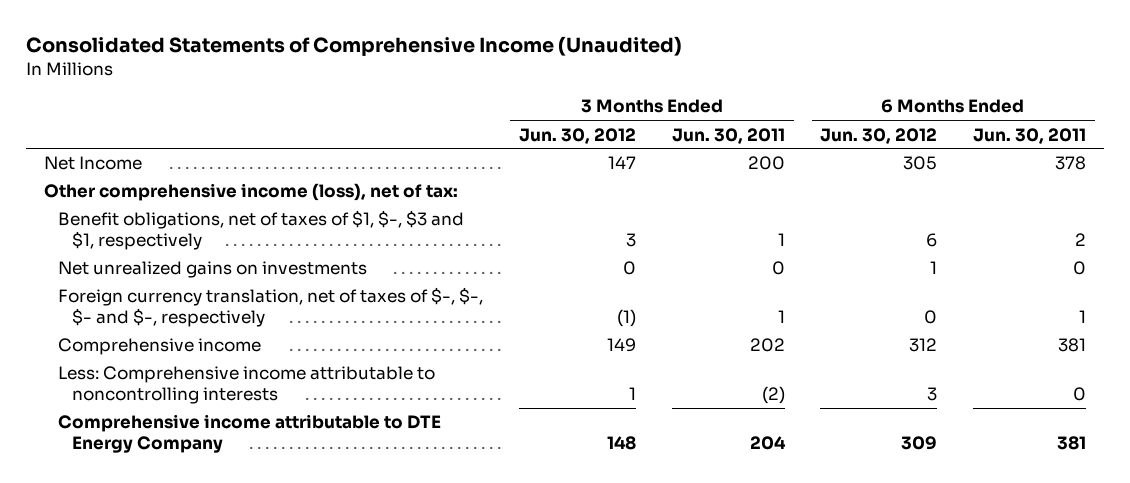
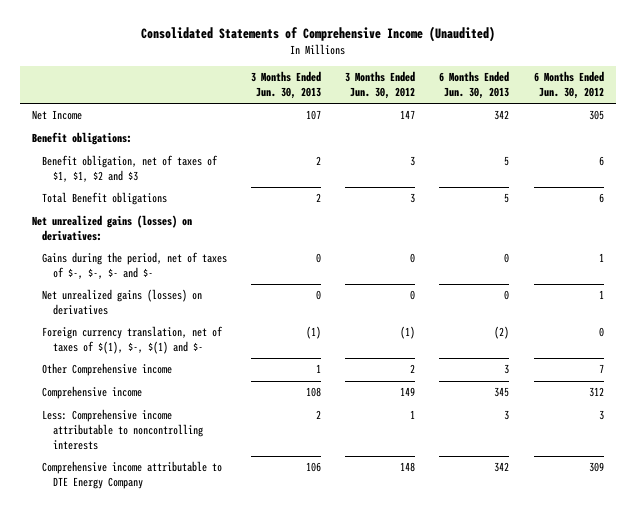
[671,127,785,144] Jun. 30, 2011 -> none
[973,127,1087,144] Jun. 30, 2011 -> none
none -> [251,71,322,100] 3 Months Ended Jun. 30, 2013
none -> [439,71,510,100] 6 Months Ended Jun. 30, 2013
[43,183,458,202] Other comprehensive income (loss), net of tax: -> none
none -> [31,132,132,146] Benefit obligations:
none -> [42,155,219,183] Benefit obligation, net of taxes of $1, $1, $2 and $3
[57,210,464,250] Benefit obligations, net of taxes of $1, $-, $3 and $1, respectively -> [42,192,168,206] Total Benefit obligations
none -> [31,215,192,242] Net unrealized gains (losses) on derivatives:
none -> [42,252,228,280] Gains during the period, net of taxes of $-, $-, $- and $-
[57,261,367,279] Net unrealized gains on investments -> [42,289,203,316] Net unrealized gains (losses) on derivatives
[57,287,483,327] Foreign currency translation, net of taxes of $-, $-, $- and $-, respectively -> [42,326,224,355] Foreign currency translation, net of taxes of $(1), $-, $(1) and $-
none -> [42,363,173,377] Other Comprehensive income

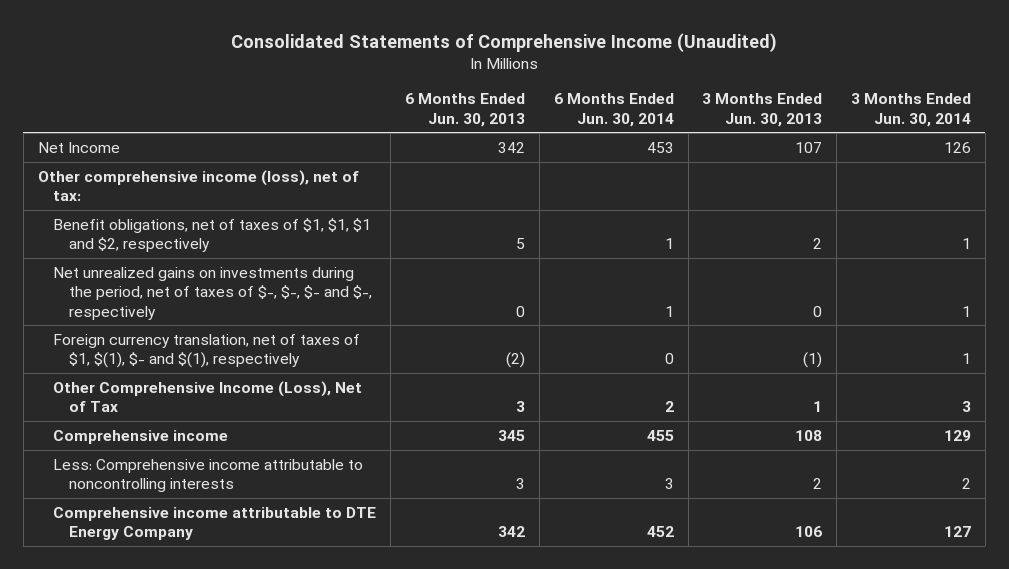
[345,71,416,100] 3 Months Ended Jun. 30, 2012 -> none
[533,71,604,100] 6 Months Ended Jun. 30, 2012 -> none
none -> [553,93,674,127] 6 Months Ended Jun. 30, 2014
none -> [851,93,972,127] 3 Months Ended Jun. 30, 2014
[31,132,132,146] Benefit obligations: -> none
[42,155,219,183] Benefit obligation, net of taxes of $1, $1, $2 and $3 -> none
[31,215,192,242] Net unrealized gains (losses) on derivatives: -> none
[42,289,203,316] Net unrealized gains (losses) on derivatives -> none
[42,363,173,377] Other Comprehensive income -> none
none -> [37,169,359,202] Other comprehensive income (loss), net of tax:
[42,192,168,206] Total Benefit obligations -> [53,217,372,253] Benefit obligations, net of taxes of $1, $1, $1 and $2, respectively
[42,252,228,280] Gains during the period, net of taxes of $-, $-, $- and $- -> [53,266,372,320] Net unrealized gains on investments during the period, net of taxes of $-, $-, $- and $-, respectively
[42,326,224,355] Foreign currency translation, net of taxes of $(1), $-, $(1) and $- -> [53,333,361,369] Foreign currency translation, net of taxes of $1, $(1), $- and $(1), respectively
none -> [53,380,363,413] Other Comprehensive Income (Loss), Net of Tax

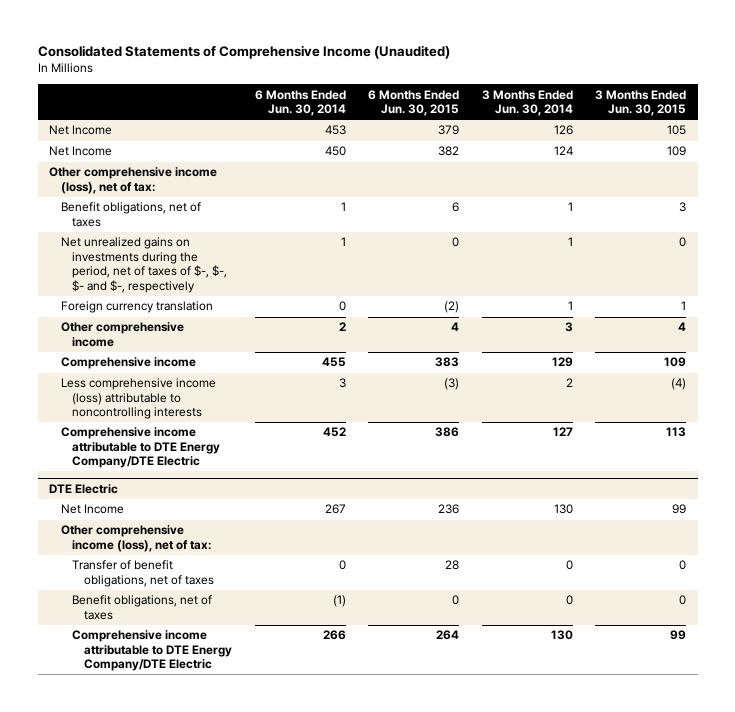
[405,93,526,127] 6 Months Ended Jun. 30, 2013 -> none
[702,93,823,127] 3 Months Ended Jun. 30, 2013 -> none
none -> [368,89,460,117] 6 Months Ended Jun. 30, 2015
none -> [595,89,687,117] 3 Months Ended Jun. 30, 2015
none -> [48,146,112,157] Net Income
[53,217,372,253] Benefit obligations, net of taxes of $1, $1, $1 and $2, respectively -> [60,202,201,227] Benefit obligations, net of taxes
[53,333,361,369] Foreign currency translation, net of taxes of $1, $(1), $- and $(1), respectively -> [60,301,213,314] Foreign currency translation
[53,380,363,413] Other Comprehensive Income (Loss), Net of Tax -> [60,322,184,347] Other comprehensive income
[53,458,364,493] Less: Comprehensive income attributable to noncontrolling interests -> [60,378,216,420] Less comprehensive income (loss) attributable to noncontrolling interests
[53,506,377,541] Comprehensive income attributable to DTE Energy Company -> [60,427,221,469] Comprehensive income attributable to DTE Energy Company/DTE Electric
none -> [48,483,118,494] DTE Electric
none -> [60,504,124,515] Net Income
none -> [60,525,212,552] Other comprehensive income (loss), net of tax:
none -> [72,560,214,587] Transfer of benefit obligations, net of taxes
none -> [72,595,213,620] Benefit obligations, net of taxes
none -> [72,630,232,672] Comprehensive income attributable to DTE Energy Company/DTE Electric

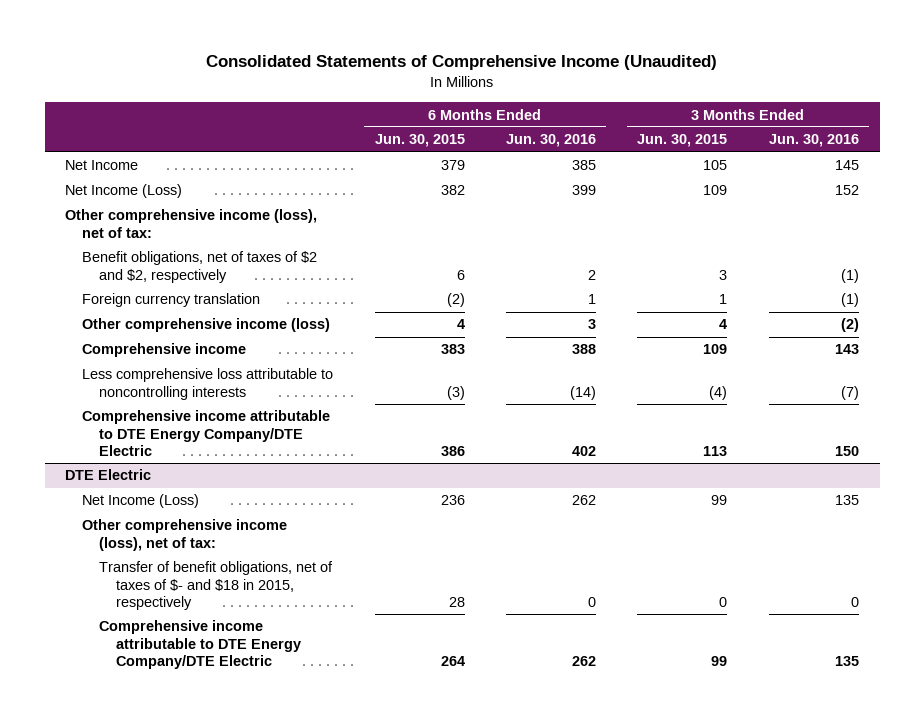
[254,89,346,117] 6 Months Ended Jun. 30, 2014 -> none
[481,89,573,117] 3 Months Ended Jun. 30, 2014 -> none
none -> [506,134,597,148] Jun. 30, 2016
none -> [768,134,859,148] Jun. 30, 2016
[48,146,112,157] Net Income -> [65,184,183,199] Net Income (Loss)
[60,237,228,293] Net unrealized gains on investments during the period, net of taxes of $-, $-, $- and $-, respectively -> none
[60,202,201,227] Benefit obligations, net of taxes -> [82,251,318,283] Benefit obligations, net of taxes of $2 and $2, respectively
[60,322,184,347] Other comprehensive income -> [82,318,331,333] Other comprehensive income (loss)
[60,378,216,420] Less comprehensive income (loss) attributable to noncontrolling interests -> [82,368,334,400] Less comprehensive loss attributable to noncontrolling interests
[60,504,124,515] Net Income -> [82,494,200,509] Net Income (Loss)
[72,595,213,620] Benefit obligations, net of taxes -> none
[72,560,214,587] Transfer of benefit obligations, net of taxes -> [98,561,333,610] Transfer of benefit obligations, net of taxes of $- and $18 in 2015, respectively

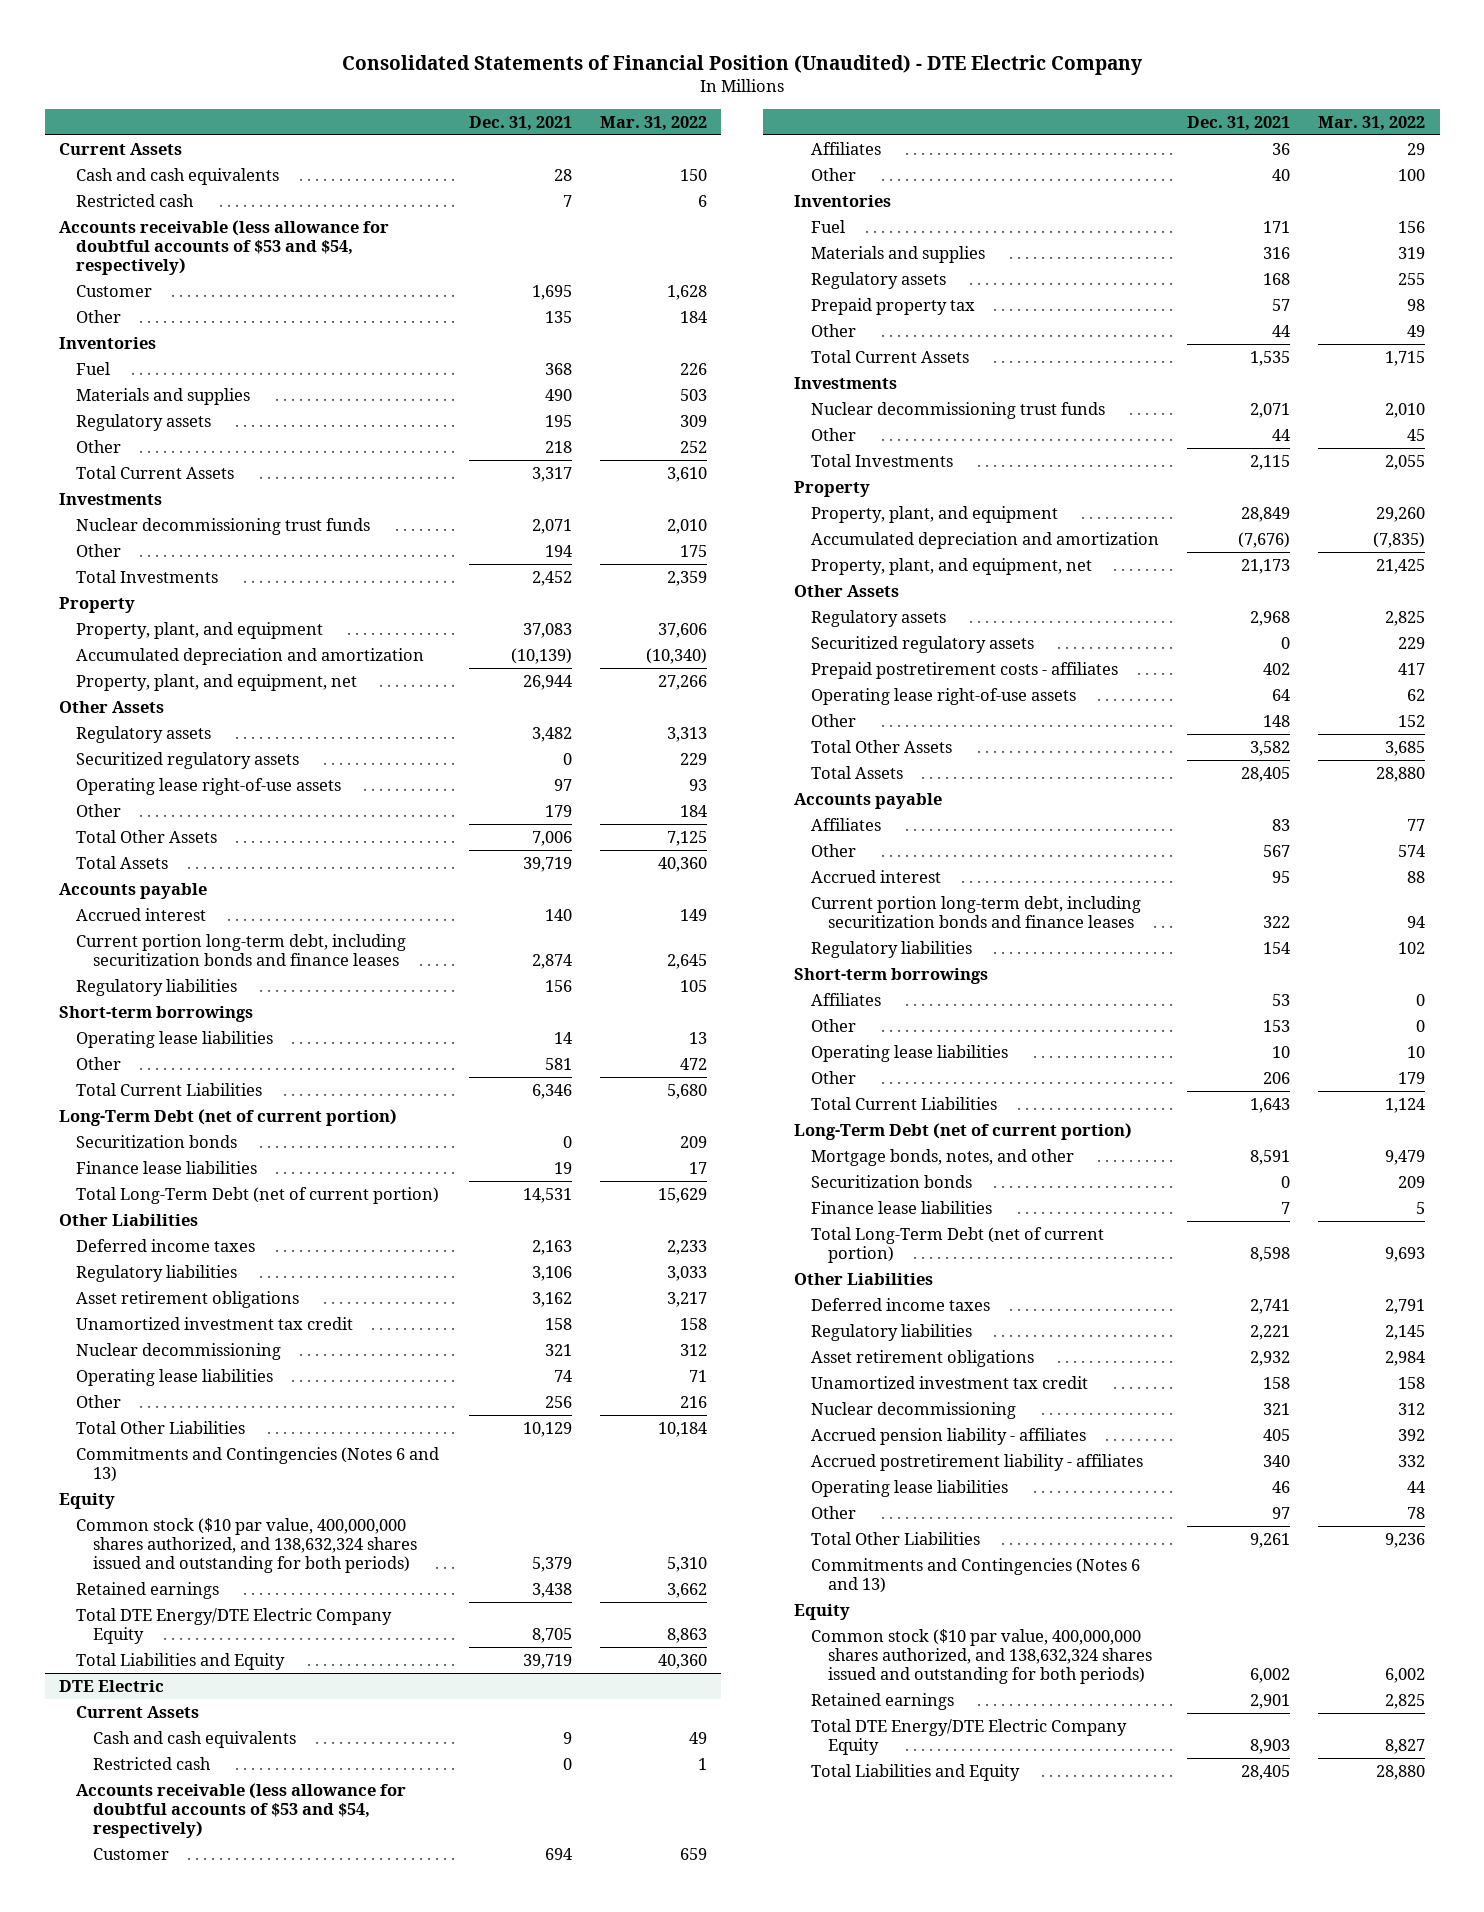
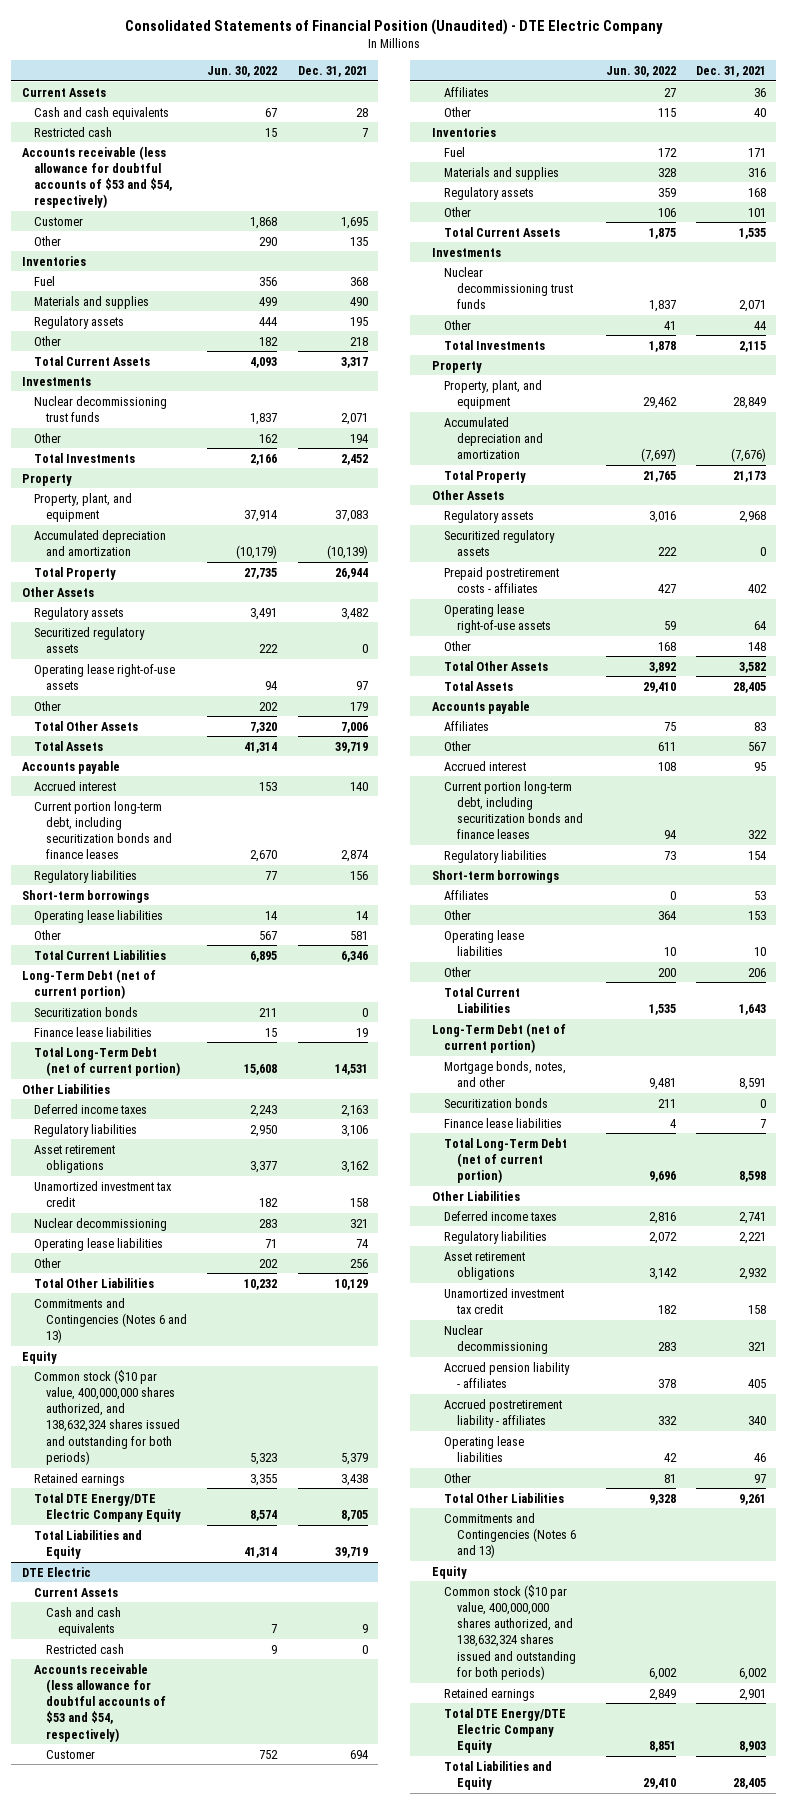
[600,115,708,131] Mar. 31, 2022 -> none
none -> [207,66,278,78] Jun. 30, 2022
[75,673,357,691] Property, plant, and equipment, net -> [33,566,116,580] Total Property
[810,297,975,315] Prepaid property tax -> none
[1272,324,1291,337] 44 -> [748,207,767,217] 101
[810,557,1092,575] Property, plant, and equipment, net -> [444,469,527,483] Total Property

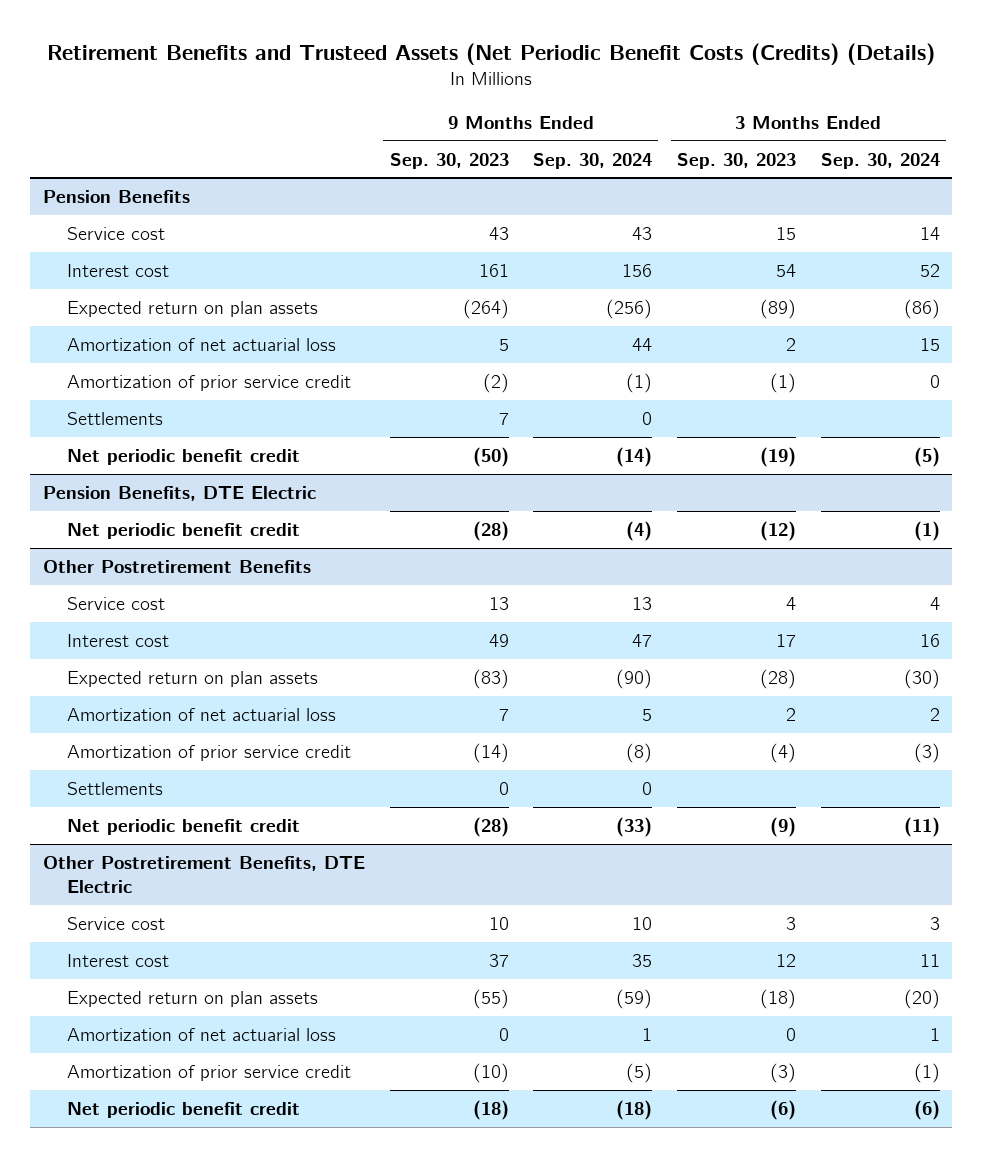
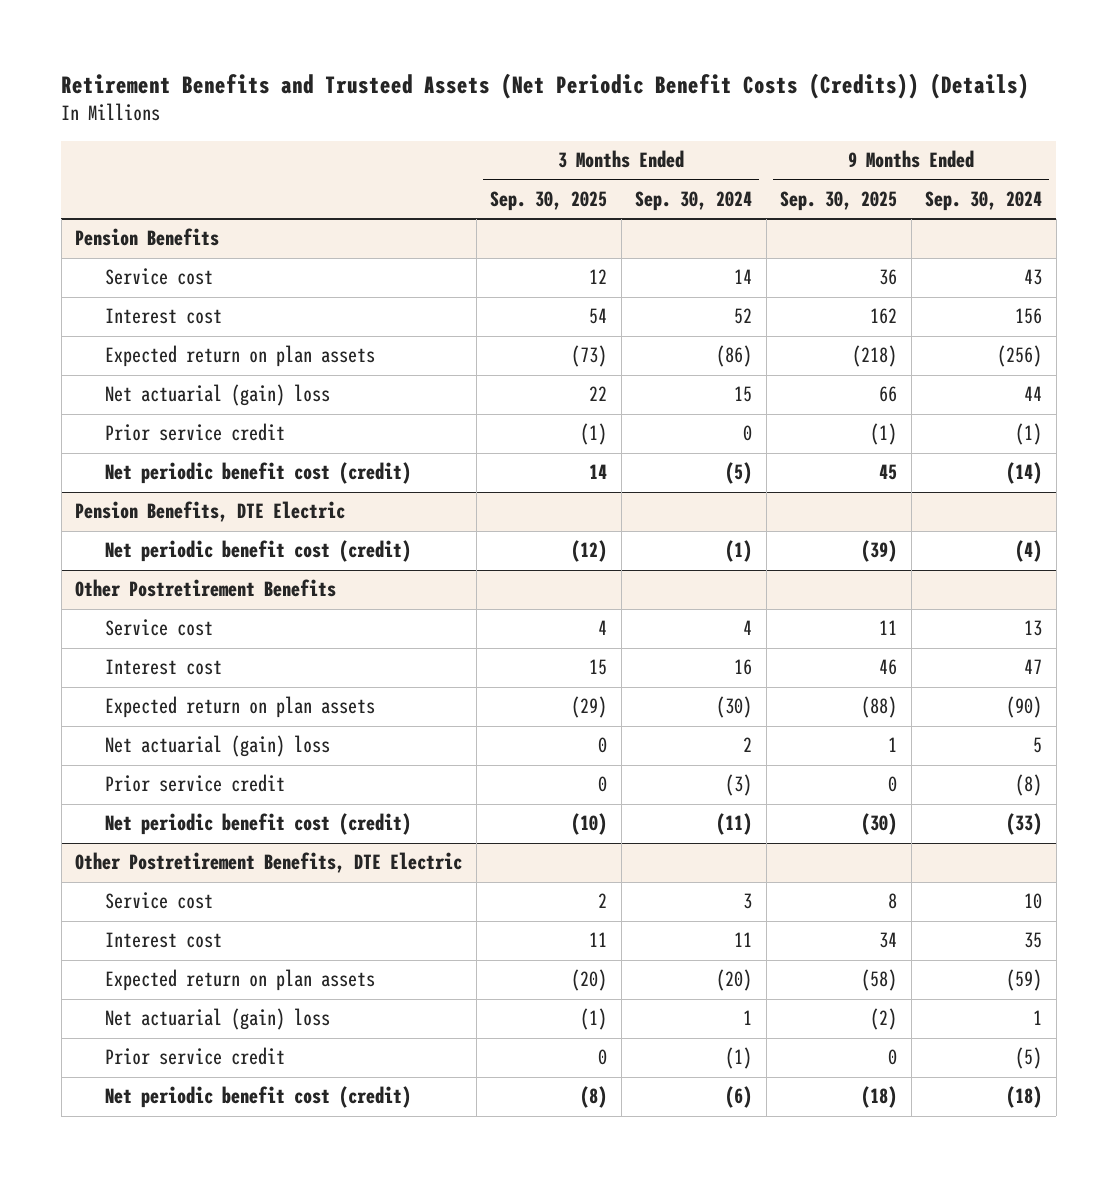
[47,42,936,65] Retirement Benefits and Trusteed Assets (Net Periodic Benefit Costs (Credits) (Details) -> [61,72,1030,99] Retirement Benefits and Trusteed Assets (Net Periodic Benefit Costs (Credits)) (Details)
[389,152,509,169] Sep. 30, 2023 -> none
[676,152,796,169] Sep. 30, 2023 -> none
none -> [490,191,608,212] Sep. 30, 2025
none -> [780,191,898,212] Sep. 30, 2025
[66,411,163,425] Settlements -> none
[66,337,336,351] Amortization of net actuarial loss -> [105,384,331,407] Net actuarial (gain) loss
[66,374,351,391] Amortization of prior service credit -> [105,423,286,442] Prior service credit
[66,448,300,465] Net periodic benefit credit -> [105,462,412,485] Net periodic benefit cost (credit)
[66,522,300,539] Net periodic benefit credit -> [105,540,412,563] Net periodic benefit cost (credit)
[66,781,163,795] Settlements -> none
[66,707,336,721] Amortization of net actuarial loss -> [105,735,331,758] Net actuarial (gain) loss
[66,744,351,761] Amortization of prior service credit -> [105,774,286,793] Prior service credit
[66,818,300,835] Net periodic benefit credit -> [105,813,412,836] Net periodic benefit cost (credit)
[66,1027,336,1041] Amortization of net actuarial loss -> [105,1008,331,1031] Net actuarial (gain) loss
[66,1064,351,1081] Amortization of prior service credit -> [105,1047,286,1066] Prior service credit
[66,1101,300,1118] Net periodic benefit credit -> [105,1086,412,1109] Net periodic benefit cost (credit)

